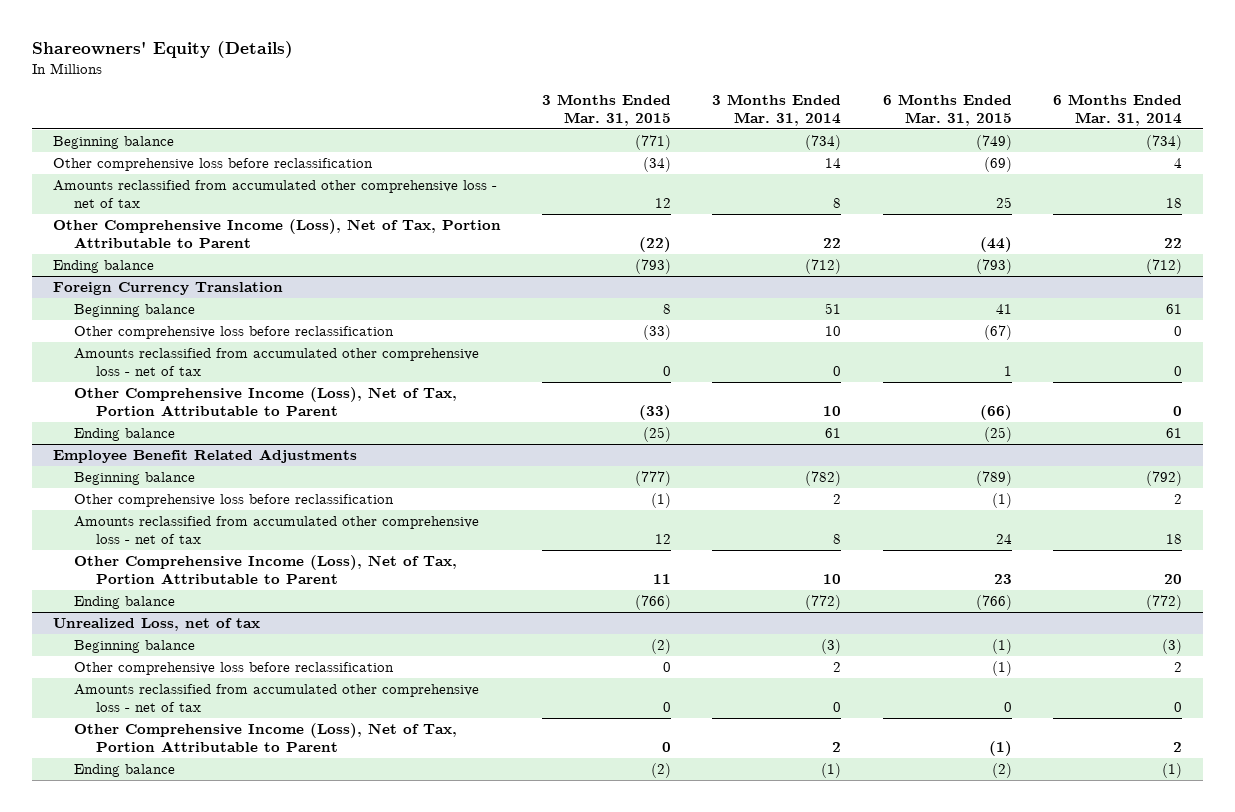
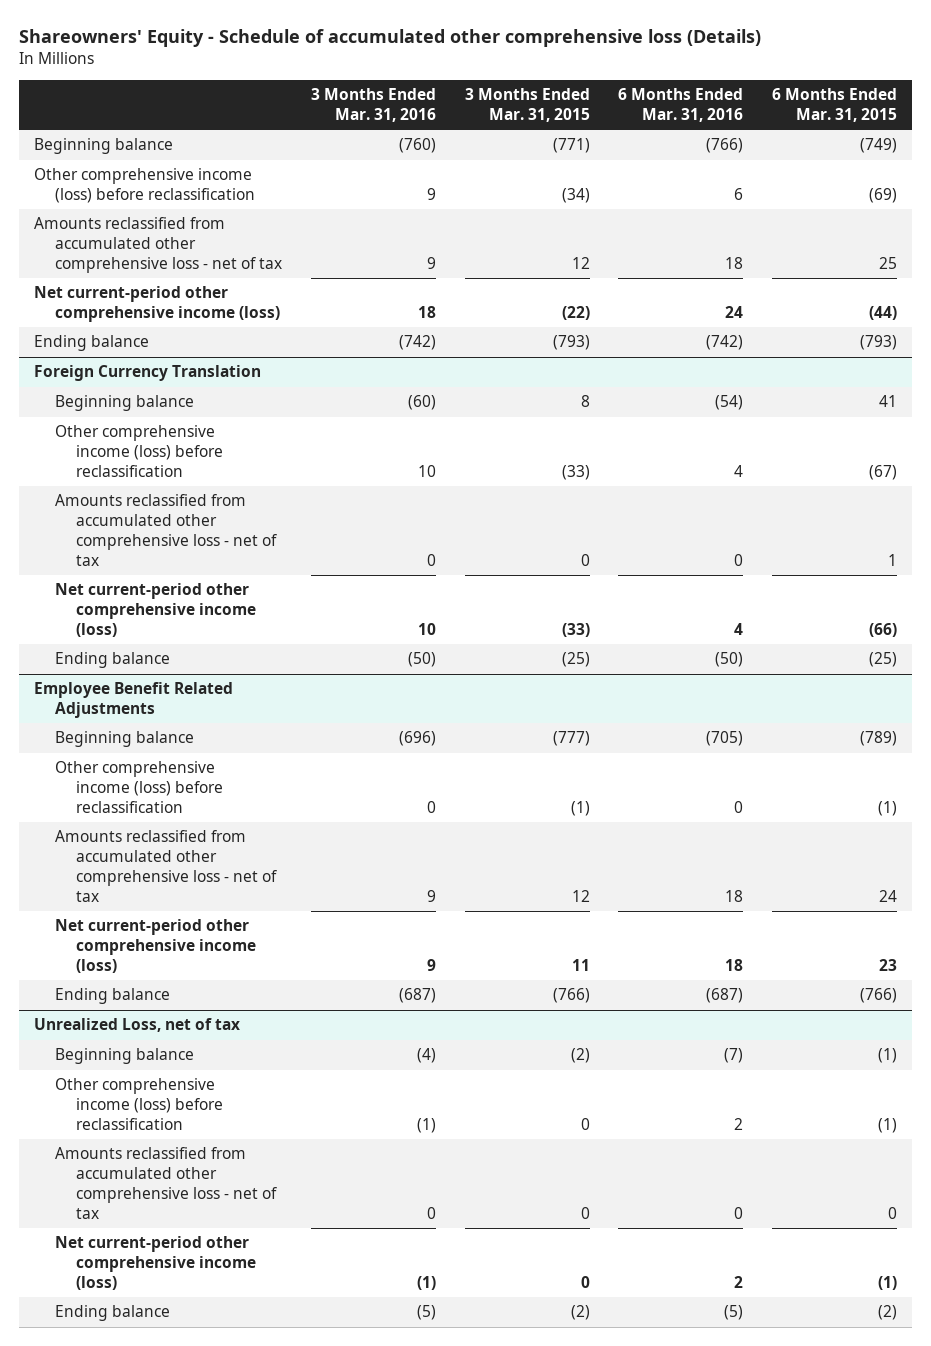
[31,41,293,59] Shareowners' Equity (Details) -> [19,29,762,48] Shareowners' Equity - Schedule of accumulated other comprehensive loss (Details)
[712,93,842,126] 3 Months Ended Mar. 31, 2014 -> none
[1053,93,1183,126] 6 Months Ended Mar. 31, 2014 -> none
none -> [310,88,436,123] 3 Months Ended Mar. 31, 2016
none -> [618,88,744,123] 6 Months Ended Mar. 31, 2016
[52,158,373,172] Other comprehensive loss before reclassification -> [33,168,255,204] Other comprehensive income (loss) before reclassification
[52,219,501,249] Other Comprehensive Income (Loss), Net of Tax, Portion Attributable to Parent -> [33,286,280,323] Net current-period other comprehensive income (loss)
[74,326,395,340] Other comprehensive loss before reclassification -> [54,425,223,478] Other comprehensive income (loss) before reclassification
[74,387,458,417] Other Comprehensive Income (Loss), Net of Tax, Portion Attributable to Parent -> [54,583,256,638] Net current-period other comprehensive income (loss)
[74,494,395,508] Other comprehensive loss before reclassification -> [54,761,223,814] Other comprehensive income (loss) before reclassification
[74,555,458,585] Other Comprehensive Income (Loss), Net of Tax, Portion Attributable to Parent -> [54,919,256,974] Net current-period other comprehensive income (loss)
[74,662,395,676] Other comprehensive loss before reclassification -> [54,1078,223,1131] Other comprehensive income (loss) before reclassification
[74,723,458,753] Other Comprehensive Income (Loss), Net of Tax, Portion Attributable to Parent -> [54,1236,256,1291] Net current-period other comprehensive income (loss)

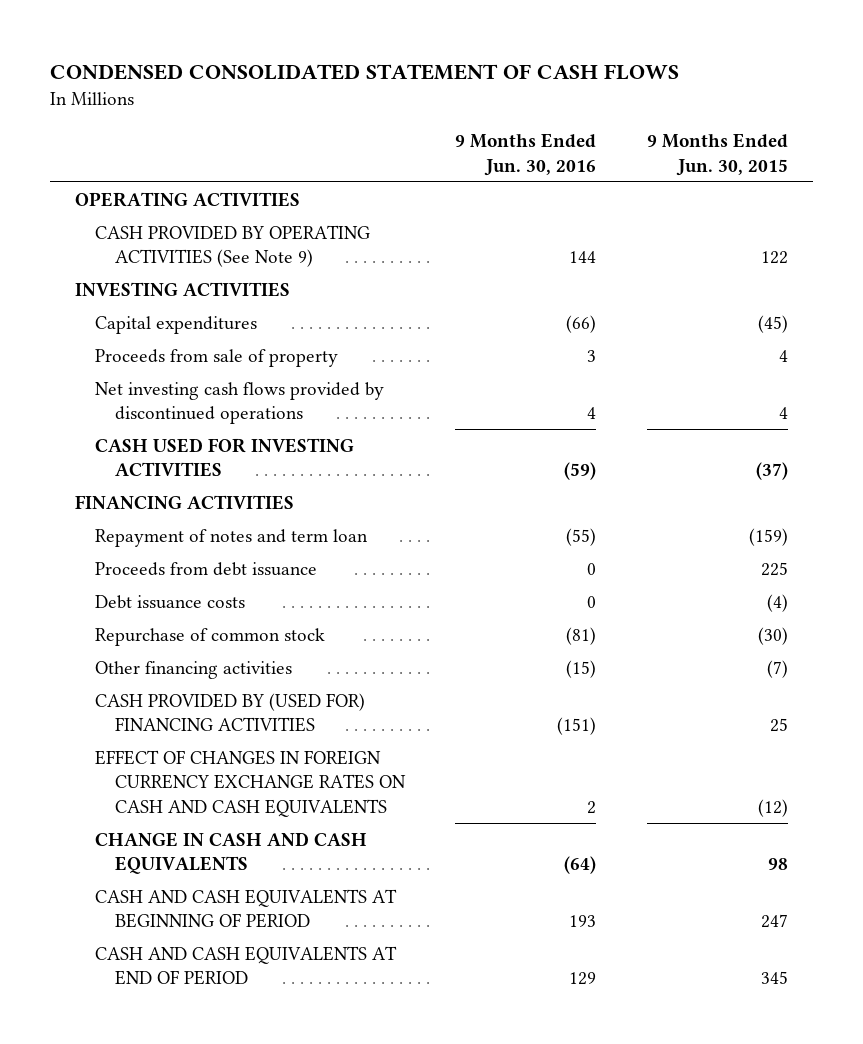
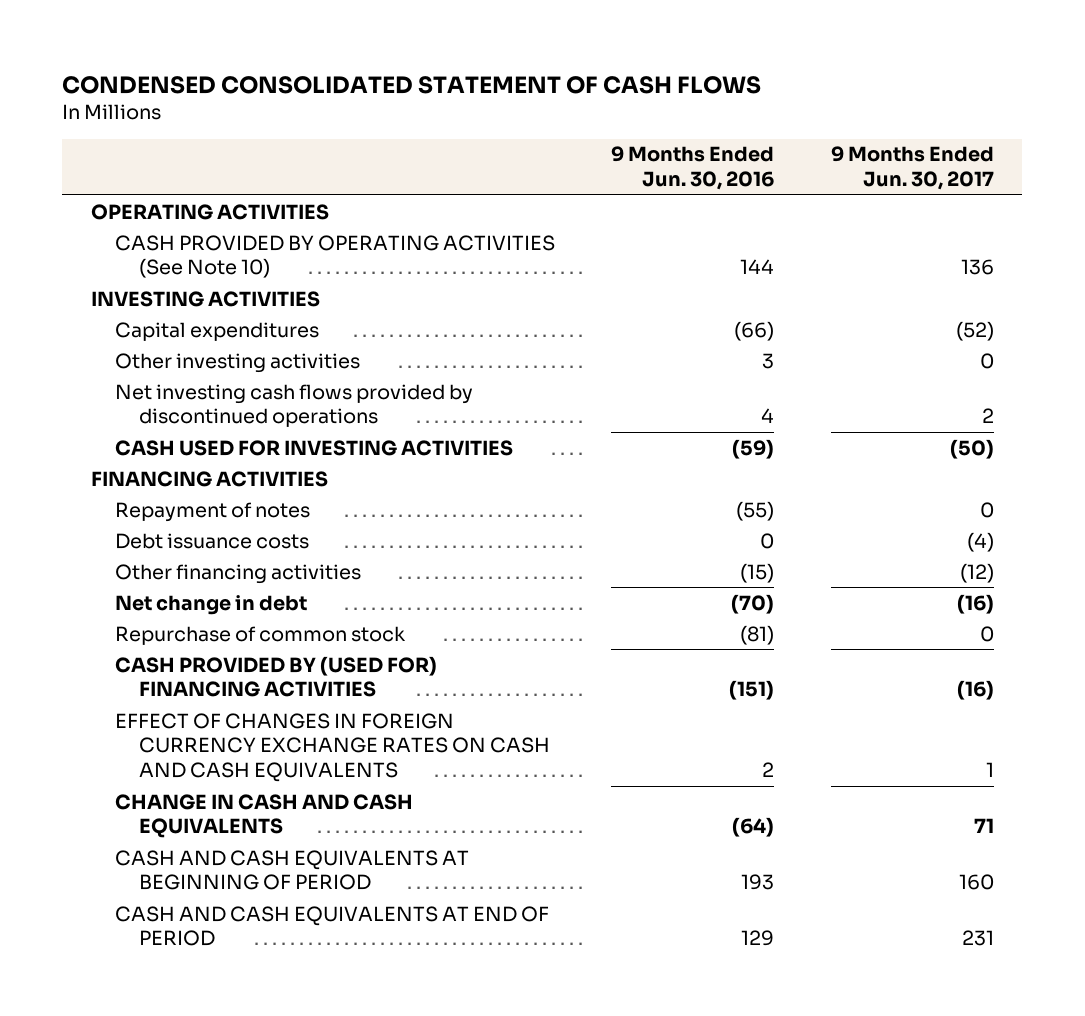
[646,132,788,176] 9 Months Ended Jun. 30, 2015 -> none
none -> [830,146,994,191] 9 Months Ended Jun. 30, 2017
[94,224,370,268] CASH PROVIDED BY OPERATING ACTIVITIES (See Note 9) -> [114,234,555,279] CASH PROVIDED BY OPERATING ACTIVITIES (See Note 10)
[94,348,338,367] Proceeds from sale of property -> [114,352,360,373] Other investing activities
[94,561,317,576] Proceeds from debt issuance -> none
[94,528,368,547] Repayment of notes and term loan -> [114,501,310,522] Repayment of notes
none -> [114,594,307,615] Net change in debt
[94,627,325,646] Repurchase of common stock -> [114,625,406,645] Repurchase of common stock

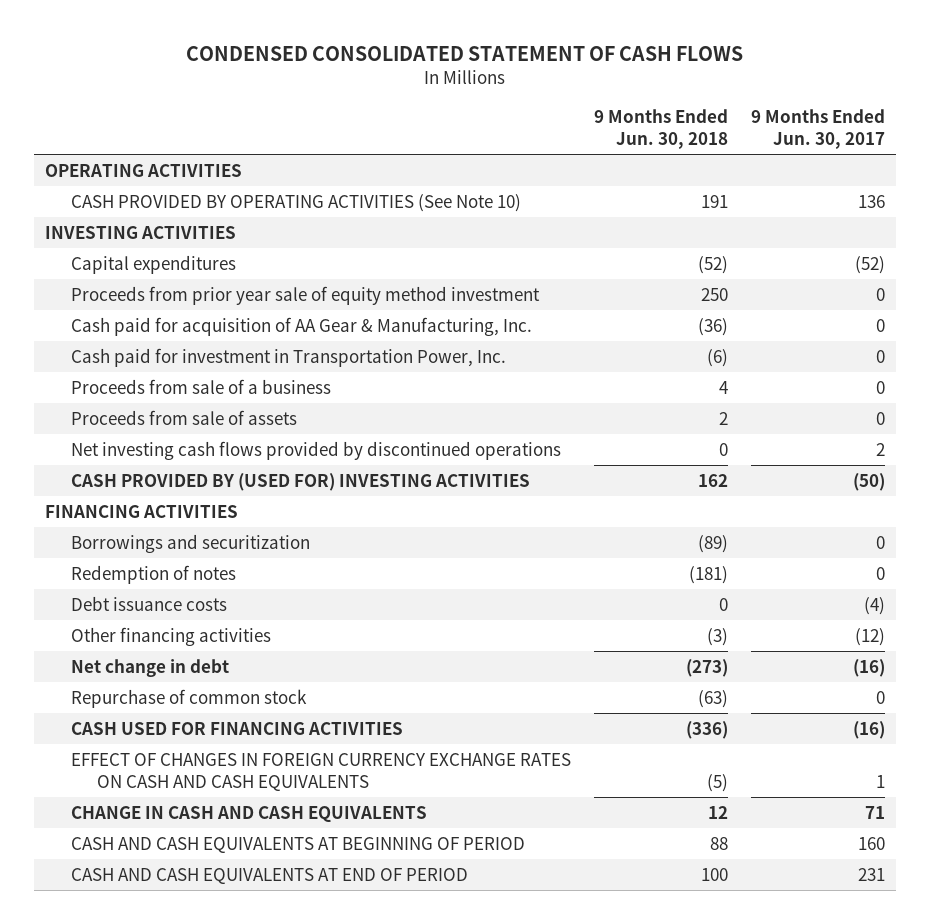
[611,146,775,191] 9 Months Ended Jun. 30, 2016 -> none
none -> [593,108,728,149] 9 Months Ended Jun. 30, 2018
[114,352,360,373] Other investing activities -> none
none -> [71,285,541,305] Proceeds from prior year sale of equity method investment
none -> [71,316,533,336] Cash paid for acquisition of AA Gear & Manufacturing, Inc.
none -> [71,347,507,367] Cash paid for investment in Transportation Power, Inc.
none -> [71,378,332,394] Proceeds from sale of a business
none -> [71,409,298,425] Proceeds from sale of assets
[114,439,513,456] CASH USED FOR INVESTING ACTIVITIES -> [71,472,531,491] CASH PROVIDED BY (USED FOR) INVESTING ACTIVITIES
none -> [71,533,311,553] Borrowings and securitization
[114,501,310,522] Repayment of notes -> [71,564,237,584] Redemption of notes
[114,655,437,698] CASH PROVIDED BY (USED FOR) FINANCING ACTIVITIES -> [71,721,404,735] CASH USED FOR FINANCING ACTIVITIES

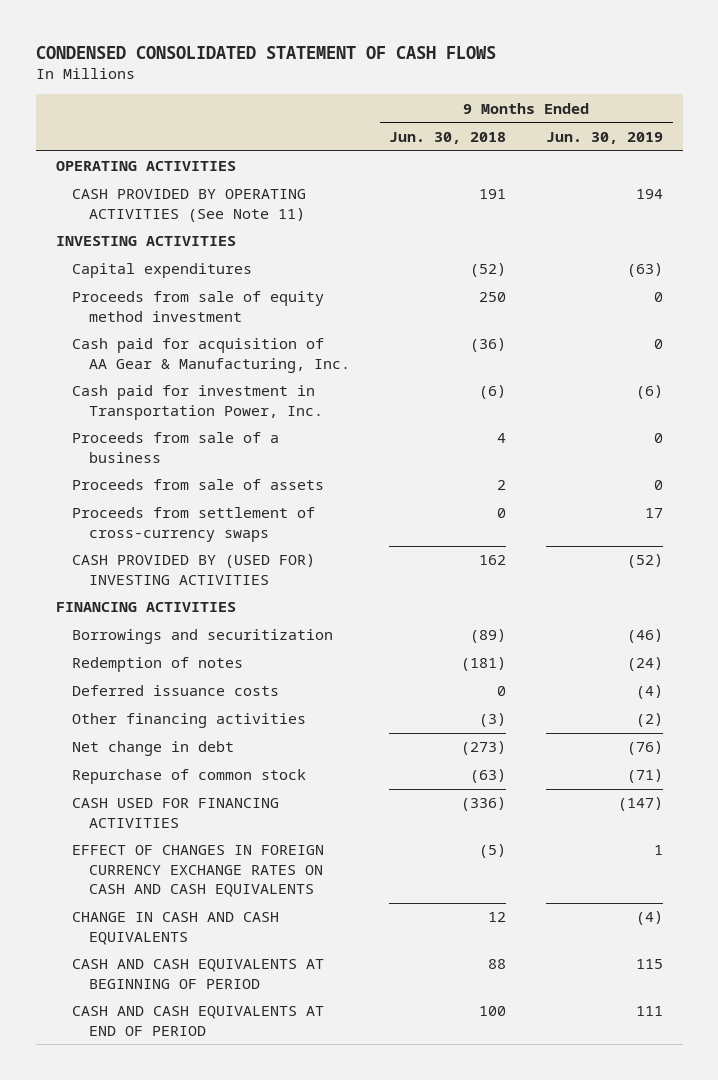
[750,108,885,149] 9 Months Ended Jun. 30, 2017 -> none
none -> [545,132,663,145] Jun. 30, 2019
[71,193,522,212] CASH PROVIDED BY OPERATING ACTIVITIES (See Note 10) -> [72,189,307,222] CASH PROVIDED BY OPERATING ACTIVITIES (See Note 11)
[71,285,541,305] Proceeds from prior year sale of equity method investment -> [72,291,325,322] Proceeds from sale of equity method investment
[71,440,562,460] Net investing cash flows provided by discontinued operations -> none
none -> [72,507,316,542] Proceeds from settlement of cross-currency swaps
[71,595,228,611] Debt issuance costs -> [72,685,280,697] Deferred issuance costs

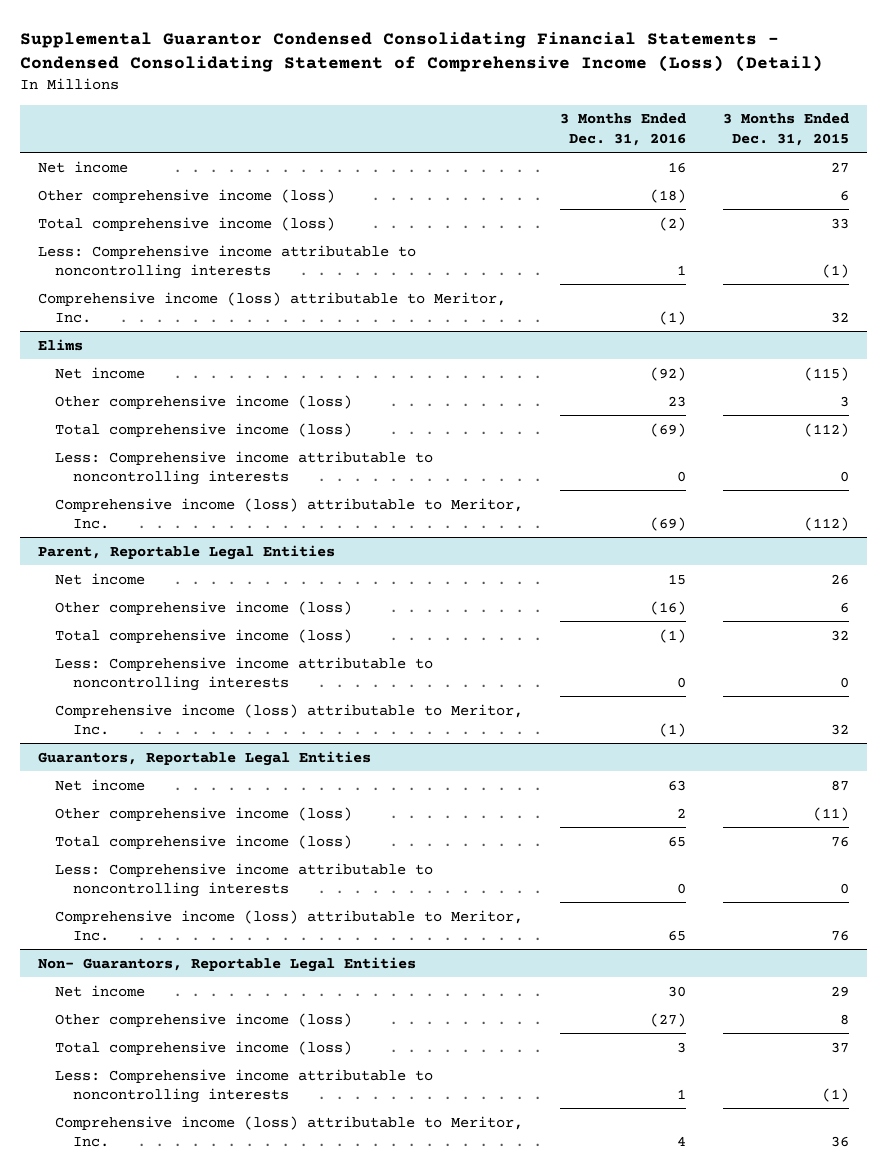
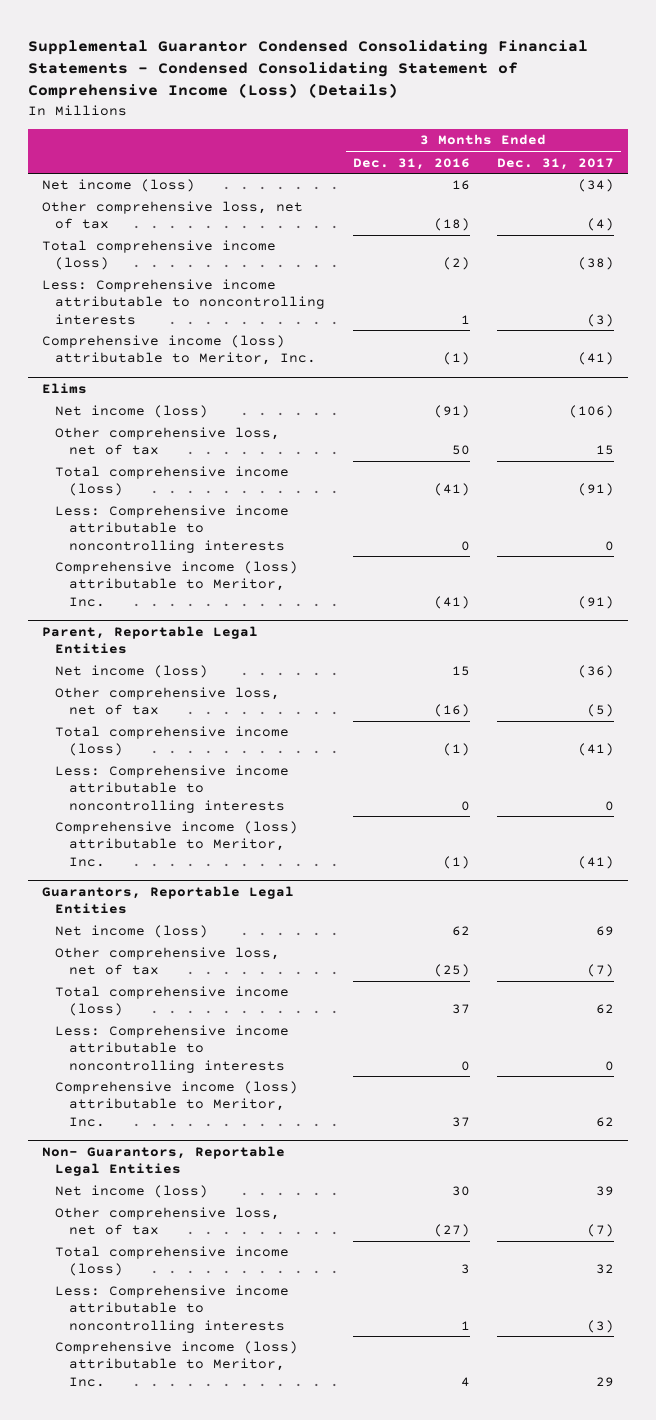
[19,31,823,73] Supplemental Guarantor Condensed Consolidating Financial Statements - Condensed Consolidating Statement of Comprehensive Income (Loss) (Detail) -> [28,39,589,100] Supplemental Guarantor Condensed Consolidating Financial Statements - Condensed Consolidating Statement of Comprehensive Income (Loss) (Details)
[722,113,849,146] 3 Months Ended Dec. 31, 2015 -> none
none -> [497,157,615,170] Dec. 31, 2017
[37,160,128,173] Net income -> [41,179,195,193] Net income (loss)
[37,188,335,203] Other comprehensive income (loss) -> [41,201,303,230] Other comprehensive loss, net of tax
[55,366,146,379] Net income -> [55,405,209,419] Net income (loss)
[650,366,687,381] (92) -> [433,405,470,419] (91)
[55,394,353,409] Other comprehensive income (loss) -> [55,427,281,456] Other comprehensive loss, net of tax
[668,395,687,407] 23 -> [451,445,470,456] 50
[650,422,687,437] (69) -> [433,483,470,497] (41)
[650,516,687,531] (69) -> [433,595,470,609] (41)
[55,572,146,585] Net income -> [55,665,209,679] Net income (loss)
[55,600,353,615] Other comprehensive income (loss) -> [55,687,281,716] Other comprehensive loss, net of tax
[55,778,146,791] Net income -> [55,925,209,939] Net income (loss)
[668,779,687,791] 63 -> [451,926,470,937] 62
[55,806,353,821] Other comprehensive income (loss) -> [55,947,281,976] Other comprehensive loss, net of tax
[677,807,687,818] 2 -> [433,964,470,978] (25)
[668,835,687,847] 65 -> [451,1004,470,1015] 37
[668,929,687,941] 65 -> [451,1116,470,1127] 37
[55,984,146,997] Net income -> [55,1185,209,1199] Net income (loss)
[55,1012,353,1027] Other comprehensive income (loss) -> [55,1207,281,1236] Other comprehensive loss, net of tax

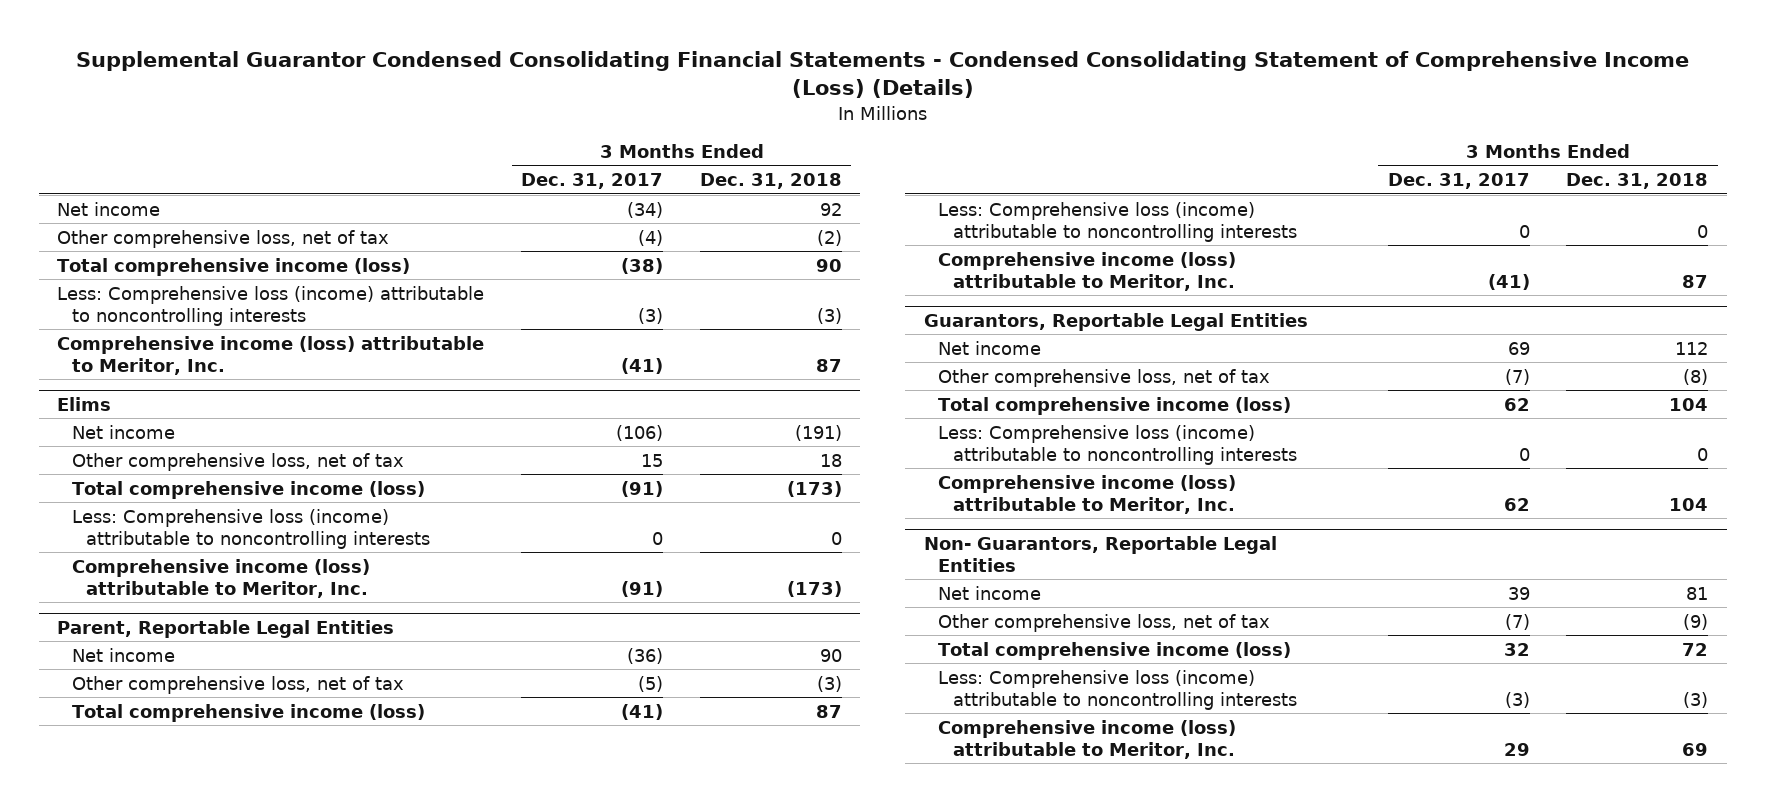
[352,157,470,170] Dec. 31, 2016 -> none
none -> [699,173,842,190] Dec. 31, 2018
[41,179,195,193] Net income (loss) -> [57,201,161,216] Net income
[41,279,326,325] Less: Comprehensive income attributable to noncontrolling interests -> [57,285,485,326] Less: Comprehensive loss (income) attributable to noncontrolling interests
[55,405,209,419] Net income (loss) -> [71,424,175,439] Net income
[55,505,290,553] Less: Comprehensive income attributable to noncontrolling interests -> [71,508,431,549] Less: Comprehensive loss (income) attributable to noncontrolling interests
[55,665,209,679] Net income (loss) -> [71,647,175,662] Net income
[55,765,290,813] Less: Comprehensive income attributable to noncontrolling interests -> [938,201,1297,242] Less: Comprehensive loss (income) attributable to noncontrolling interests
[55,925,209,939] Net income (loss) -> [938,340,1042,355] Net income
[55,1025,290,1073] Less: Comprehensive income attributable to noncontrolling interests -> [938,424,1297,465] Less: Comprehensive loss (income) attributable to noncontrolling interests
[55,1185,209,1199] Net income (loss) -> [938,585,1042,600] Net income
[55,1285,290,1333] Less: Comprehensive income attributable to noncontrolling interests -> [938,669,1297,710] Less: Comprehensive loss (income) attributable to noncontrolling interests

